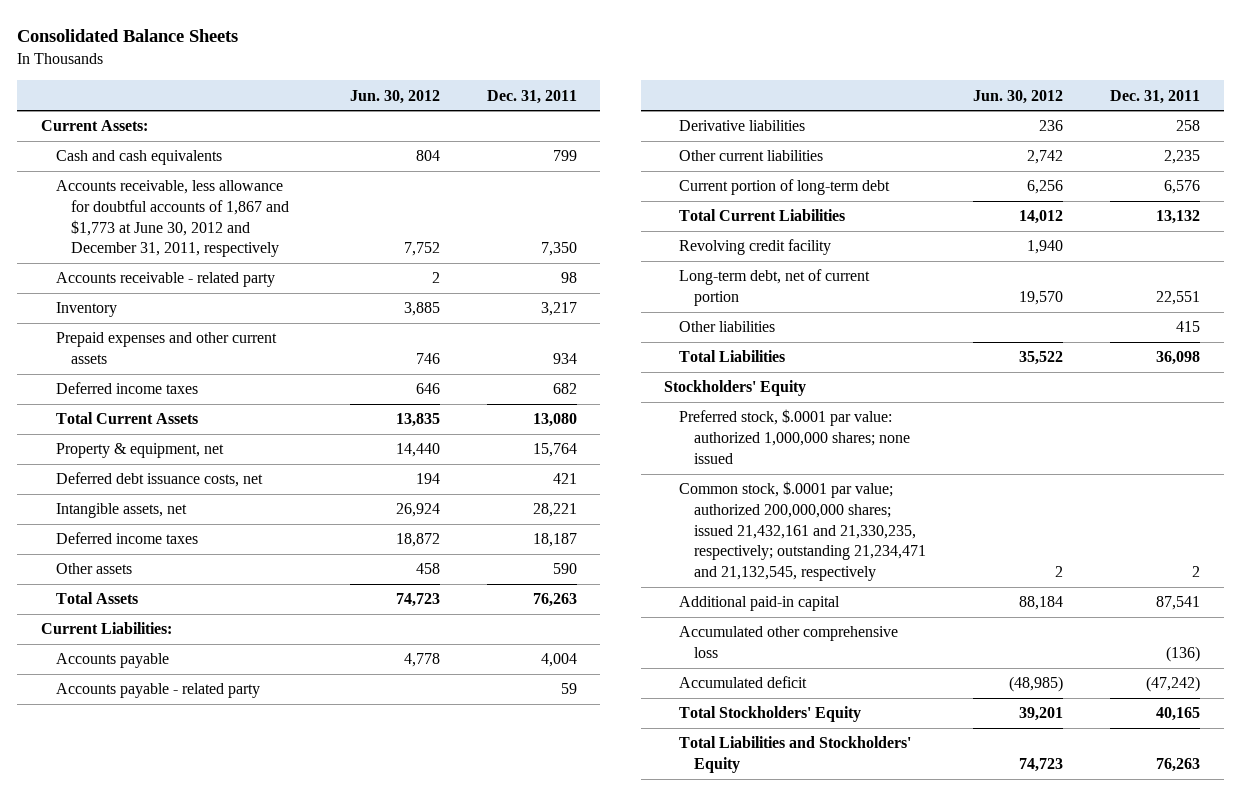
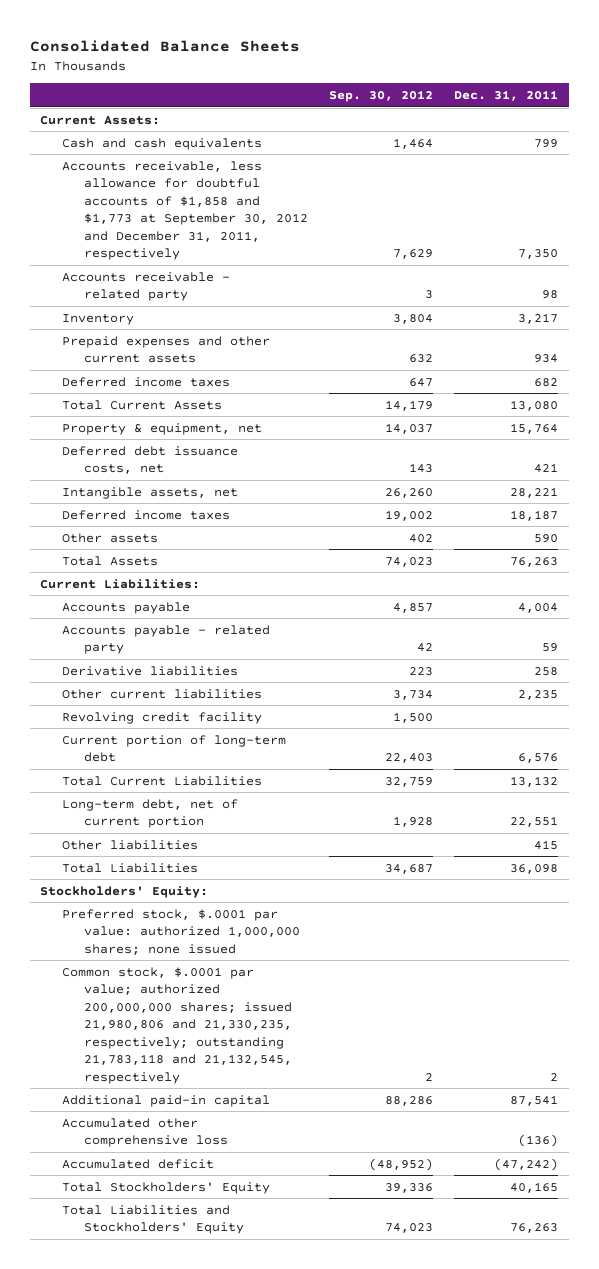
[349,89,440,104] Jun. 30, 2012 -> none
none -> [329,90,434,103] Sep. 30, 2012
[55,180,289,258] Accounts receivable, less allowance for doubtful accounts of 1,867 and $1,773 at June 30, 2012 and December 31, 2011, respectively -> [62,160,309,261] Accounts receivable, less allowance for doubtful accounts of $1,858 and $1,773 at September 30, 2012 and December 31, 2011, respectively
[679,239,832,256] Revolving credit facility -> [62,711,263,724] Revolving credit facility
[664,380,807,397] Stockholders' Equity -> [40,885,209,898] Stockholders' Equity:
[679,481,926,582] Common stock, $.0001 par value; authorized 200,000,000 shares; issued 21,432,161 and 21,330,235, respectively; outstanding 21,234,471 and 21,132,545, respectively -> [62,966,293,1084] Common stock, $.0001 par value; authorized 200,000,000 shares; issued 21,980,806 and 21,330,235, respectively; outstanding 21,783,118 and 21,132,545, respectively

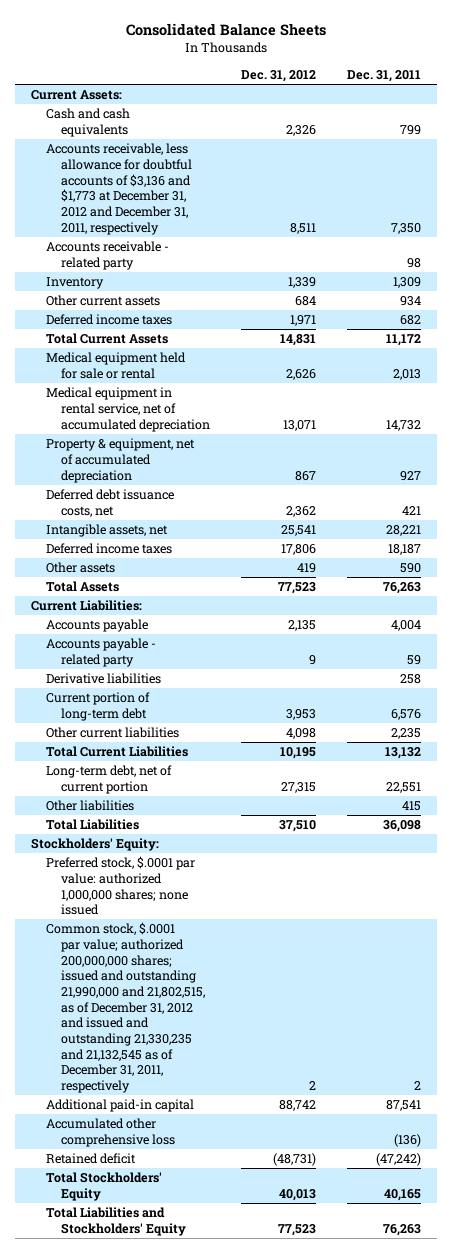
[329,90,434,103] Sep. 30, 2012 -> none
none -> [240,70,316,83] Dec. 31, 2012
[62,160,309,261] Accounts receivable, less allowance for doubtful accounts of $1,858 and $1,773 at September 30, 2012 and December 31, 2011, respectively -> [45,143,192,235] Accounts receivable, less allowance for doubtful accounts of $3,136 and $1,773 at December 31, 2012 and December 31, 2011, respectively
[518,312,559,324] 3,217 -> [393,277,422,289] 1,309
[62,335,271,364] Prepaid expenses and other current assets -> [45,295,160,307] Other current assets
[510,399,559,411] 13,080 -> [386,334,422,347] 11,172
none -> [45,352,186,379] Medical equipment held for sale or rental
none -> [45,387,210,432] Medical equipment in rental service, net of accumulated depreciation
[62,422,263,435] Property & equipment, net -> [45,438,195,483] Property & equipment, net of accumulated depreciation
[510,422,559,434] 15,764 -> [400,470,422,481] 927
[62,711,263,724] Revolving credit facility -> none
[62,688,263,699] Other current liabilities -> [45,727,179,739] Other current liabilities
[62,966,293,1084] Common stock, $.0001 par value; authorized 200,000,000 shares; issued 21,980,806 and 21,330,235, respectively; outstanding 21,783,118 and 21,132,545, respectively -> [45,922,205,1093] Common stock, $.0001 par value; authorized 200,000,000 shares; issued and outstanding 21,990,000 and 21,802,515, as of December 31, 2012 and issued and outstanding 21,330,235 and 21,132,545 as of December 31, 2011, respectively
[62,1158,215,1169] Accumulated deficit -> [45,1153,136,1165] Retained deficit

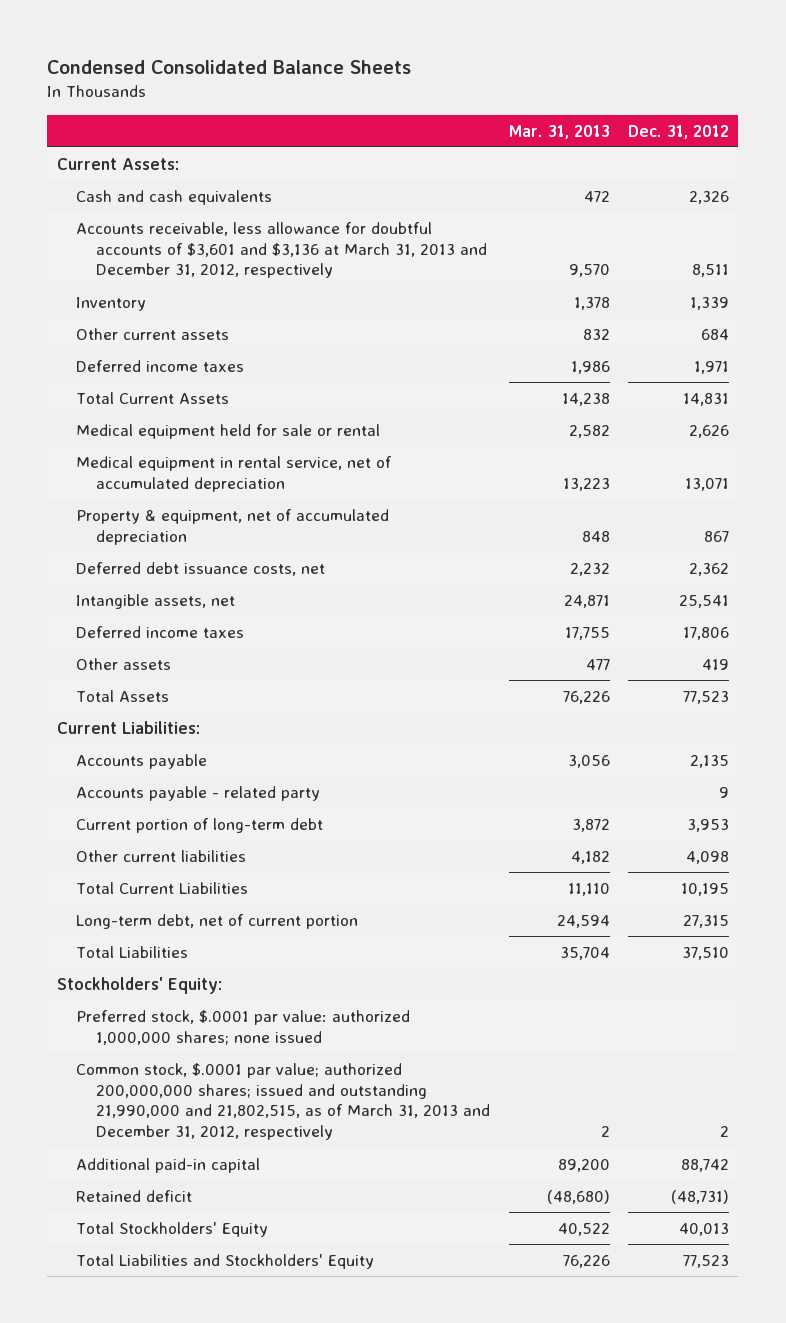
[126,23,327,37] Consolidated Balance Sheets -> [47,60,412,75] Condensed Consolidated Balance Sheets
[347,70,422,83] Dec. 31, 2011 -> none
none -> [508,124,610,139] Mar. 31, 2013
[45,241,169,270] Accounts receivable - related party -> none
[45,143,192,235] Accounts receivable, less allowance for doubtful accounts of $3,136 and $1,773 at December 31, 2012 and December 31, 2011, respectively -> [76,222,488,279] Accounts receivable, less allowance for doubtful accounts of $3,601 and $3,136 at March 31, 2013 and December 31, 2012, respectively
[45,673,161,685] Derivative liabilities -> none
[45,800,134,812] Other liabilities -> none
[45,922,205,1093] Common stock, $.0001 par value; authorized 200,000,000 shares; issued and outstanding 21,990,000 and 21,802,515, as of December 31, 2012 and issued and outstanding 21,330,235 and 21,132,545 as of December 31, 2011, respectively -> [76,1063,491,1141] Common stock, $.0001 par value; authorized 200,000,000 shares; issued and outstanding 21,990,000 and 21,802,515, as of March 31, 2013 and December 31, 2012, respectively
[45,1118,175,1147] Accumulated other comprehensive loss -> none

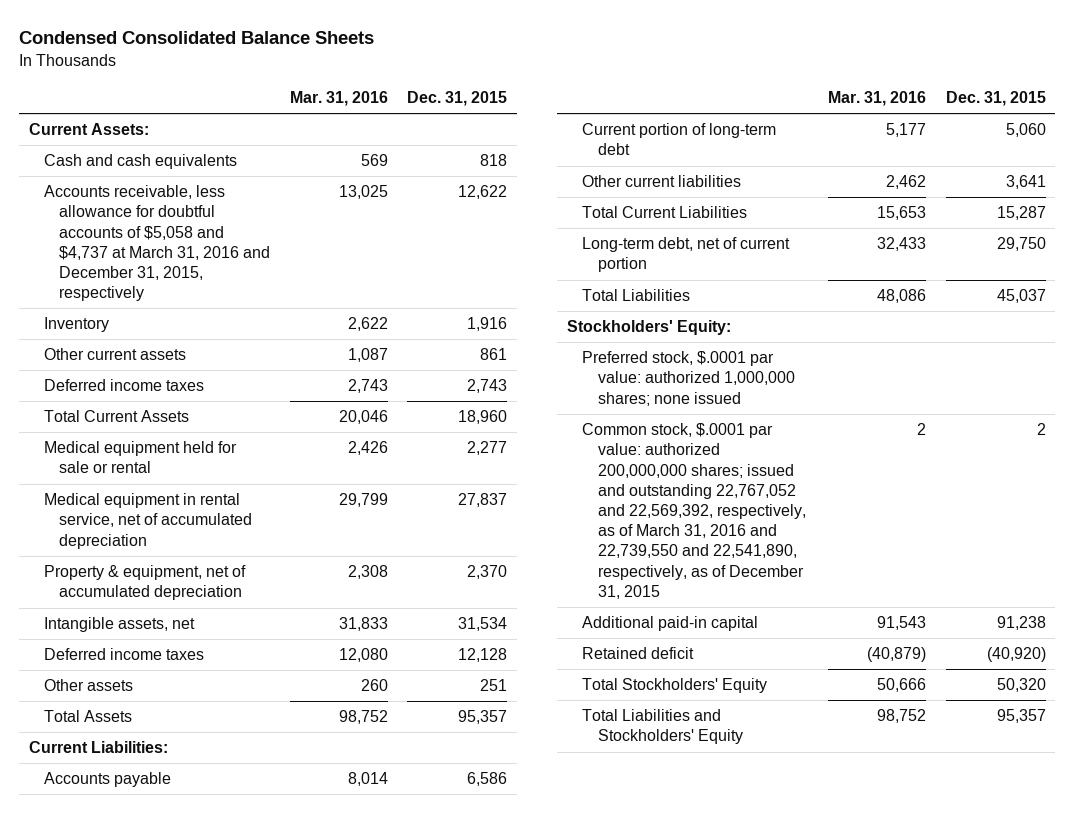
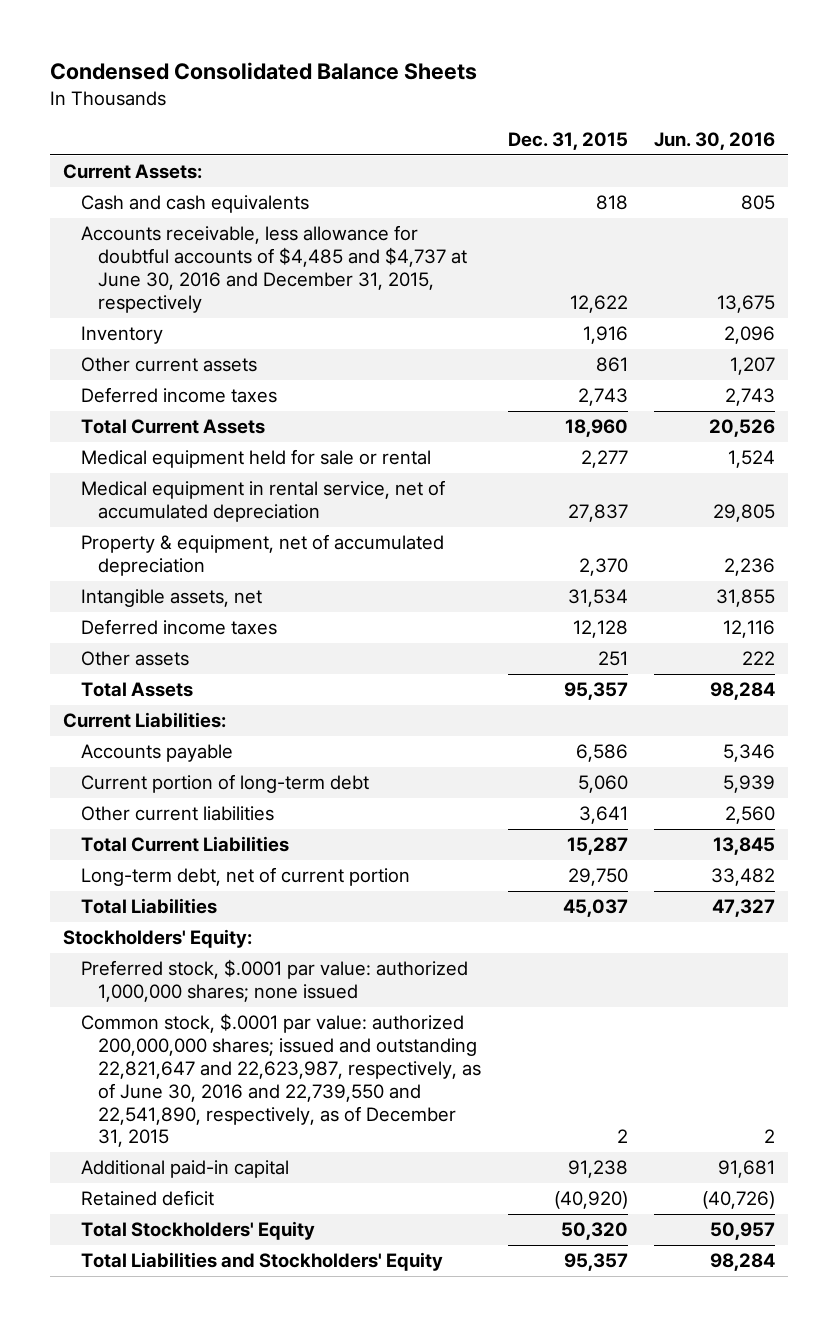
[289,91,388,107] Mar. 31, 2016 -> none
none -> [653,132,775,151] Jun. 30, 2016
[43,185,271,302] Accounts receivable, less allowance for doubtful accounts of $5,058 and $4,737 at March 31, 2016 and December 31, 2015, respectively -> [80,225,468,313] Accounts receivable, less allowance for doubtful accounts of $4,485 and $4,737 at June 30, 2016 and December 31, 2015, respectively
[582,423,806,599] Common stock, $.0001 par value: authorized 200,000,000 shares; issued and outstanding 22,767,052 and 22,569,392, respectively, as of March 31, 2016 and 22,739,550 and 22,541,890, respectively, as of December 31, 2015 -> [80,1013,482,1148] Common stock, $.0001 par value: authorized 200,000,000 shares; issued and outstanding 22,821,647 and 22,623,987, respectively, as of June 30, 2016 and 22,739,550 and 22,541,890, respectively, as of December 31, 2015

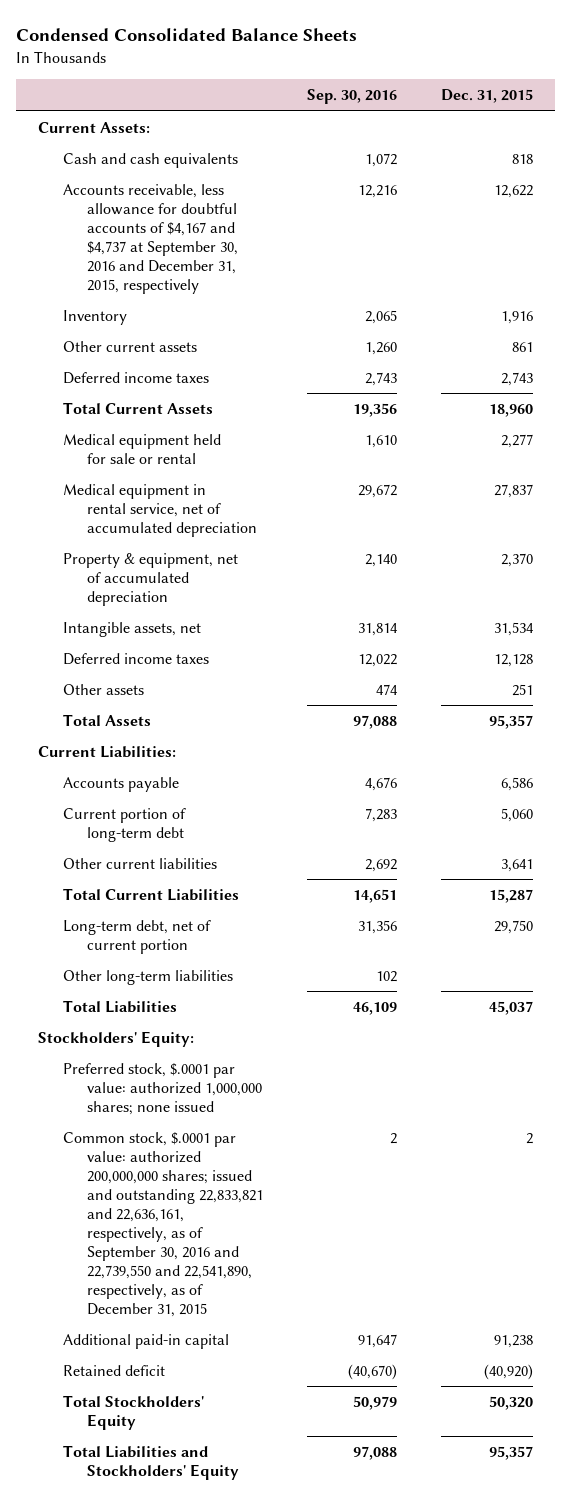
[653,132,775,151] Jun. 30, 2016 -> none
none -> [307,89,398,105] Sep. 30, 2016
[80,225,468,313] Accounts receivable, less allowance for doubtful accounts of $4,485 and $4,737 at June 30, 2016 and December 31, 2015, respectively -> [62,183,239,294] Accounts receivable, less allowance for doubtful accounts of $4,167 and $4,737 at September 30, 2016 and December 31, 2015, respectively
none -> [62,969,233,985] Other long-term liabilities
[80,1013,482,1148] Common stock, $.0001 par value: authorized 200,000,000 shares; issued and outstanding 22,821,647 and 22,623,987, respectively, as of June 30, 2016 and 22,739,550 and 22,541,890, respectively, as of December 31, 2015 -> [62,1131,264,1317] Common stock, $.0001 par value: authorized 200,000,000 shares; issued and outstanding 22,833,821 and 22,636,161, respectively, as of September 30, 2016 and 22,739,550 and 22,541,890, respectively, as of December 31, 2015

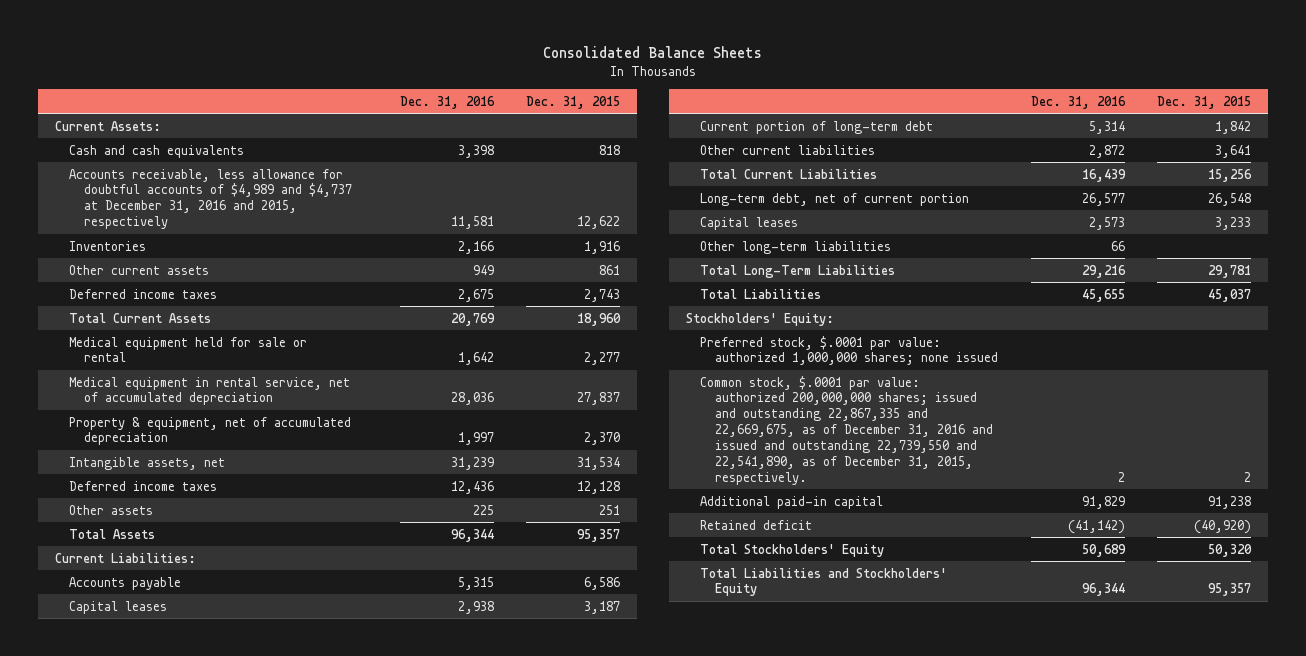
[15,28,357,42] Condensed Consolidated Balance Sheets -> [543,46,763,59] Consolidated Balance Sheets
[307,89,398,105] Sep. 30, 2016 -> none
none -> [399,95,495,109] Dec. 31, 2016
[62,183,239,294] Accounts receivable, less allowance for doubtful accounts of $4,167 and $4,737 at September 30, 2016 and December 31, 2015, respectively -> [69,168,352,230] Accounts receivable, less allowance for doubtful accounts of $4,989 and $4,737 at December 31, 2016 and 2015, respectively
[62,309,127,325] Inventory -> [69,240,147,251] Inventories
none -> [69,600,168,614] Capital leases
[500,807,533,822] 5,060 -> [1215,120,1252,134] 1,842
[488,888,533,903] 15,287 -> [1208,168,1253,182] 15,256
[493,919,533,934] 29,750 -> [1208,192,1252,206] 26,548
none -> [700,216,799,230] Capital leases
none -> [700,264,896,278] Total Long-Term Liabilities
[62,1131,264,1317] Common stock, $.0001 par value: authorized 200,000,000 shares; issued and outstanding 22,833,821 and 22,636,161, respectively, as of September 30, 2016 and 22,739,550 and 22,541,890, respectively, as of December 31, 2015 -> [700,375,994,485] Common stock, $.0001 par value: authorized 200,000,000 shares; issued and outstanding 22,867,335 and 22,669,675, as of December 31, 2016 and issued and outstanding 22,739,550 and 22,541,890, as of December 31, 2015, respectively.

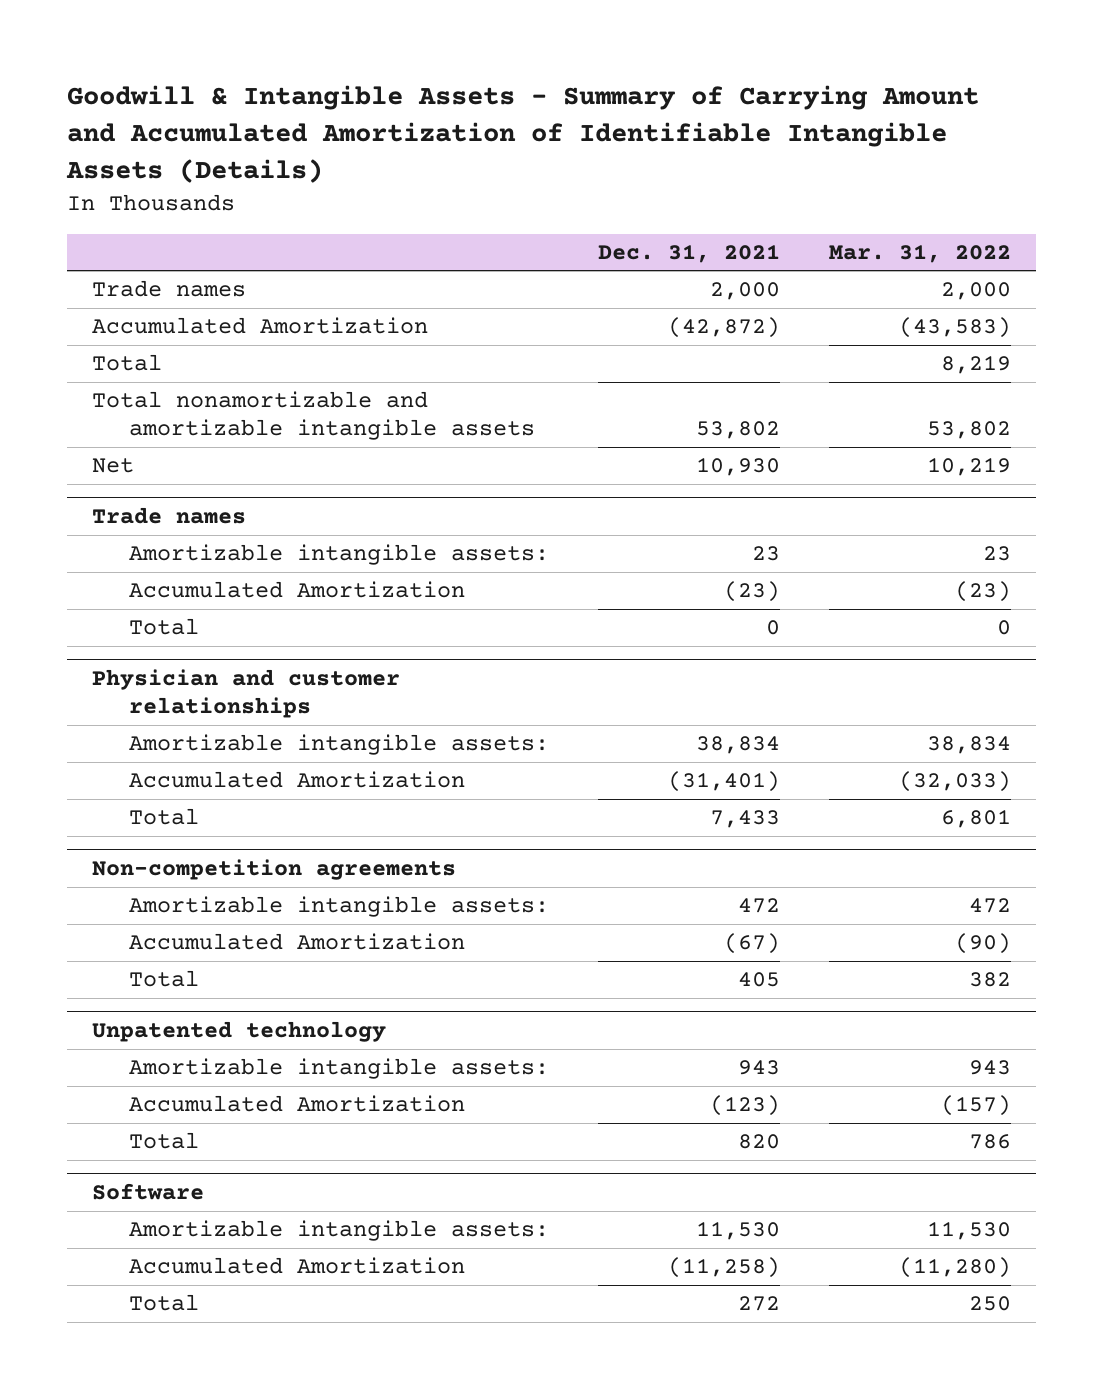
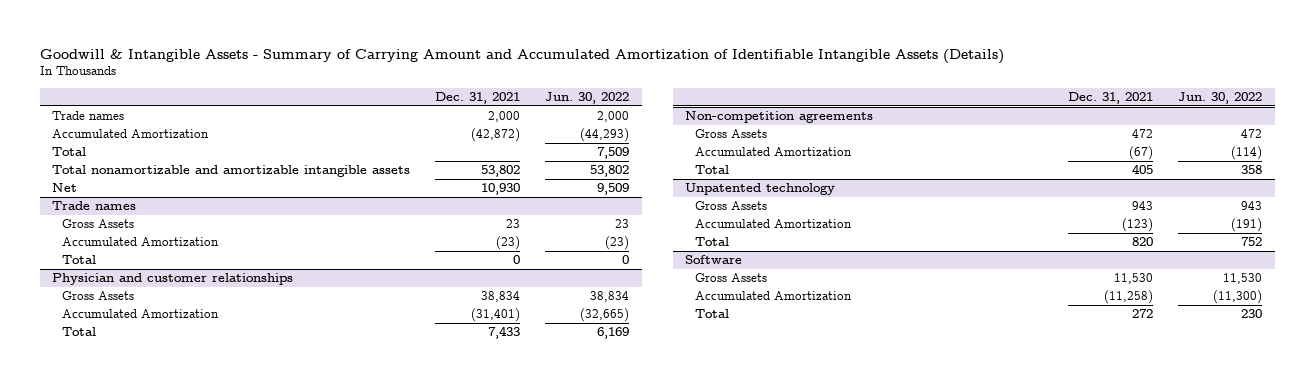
[829,243,1012,263] Mar. 31, 2022 -> none
none -> [545,92,630,105] Jun. 30, 2022
[128,544,549,566] Amortizable intangible assets: -> [62,219,135,229] Gross Assets
[128,734,549,756] Amortizable intangible assets: -> [62,291,135,301] Gross Assets
[128,896,549,918] Amortizable intangible assets: -> [695,129,768,139] Gross Assets
[128,1058,549,1080] Amortizable intangible assets: -> [695,201,768,211] Gross Assets
[128,1220,549,1242] Amortizable intangible assets: -> [695,273,768,283] Gross Assets

